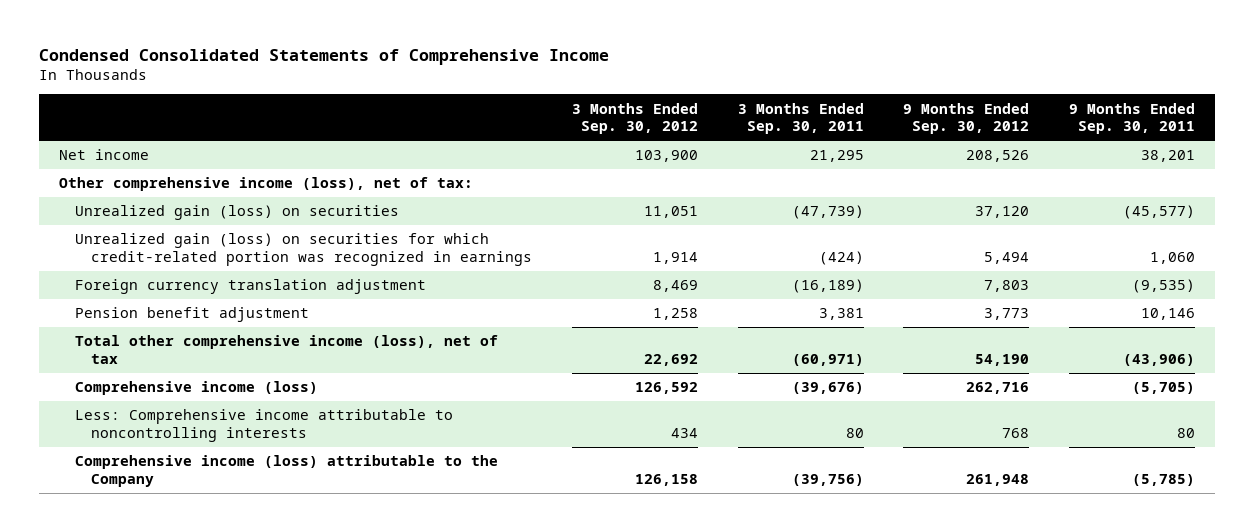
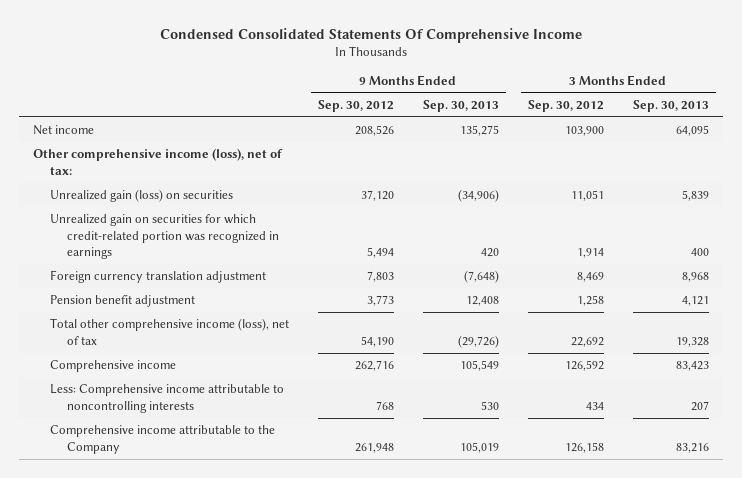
[38,48,609,65] Condensed Consolidated Statements of Comprehensive Income -> [160,27,583,43] Condensed Consolidated Statements Of Comprehensive Income
[737,102,864,134] 3 Months Ended Sep. 30, 2011 -> none
[1069,102,1196,134] 9 Months Ended Sep. 30, 2011 -> none
none -> [422,100,499,113] Sep. 30, 2013
none -> [632,100,709,113] Sep. 30, 2013
[74,233,533,266] Unrealized gain (loss) on securities for which credit-related portion was recognized in earnings -> [49,214,279,260] Unrealized gain on securities for which credit-related portion was recognized in earnings
[74,381,318,396] Comprehensive income (loss) -> [49,360,176,373] Comprehensive income
[74,455,498,487] Comprehensive income (loss) attributable to the Company -> [49,425,275,454] Comprehensive income attributable to the Company

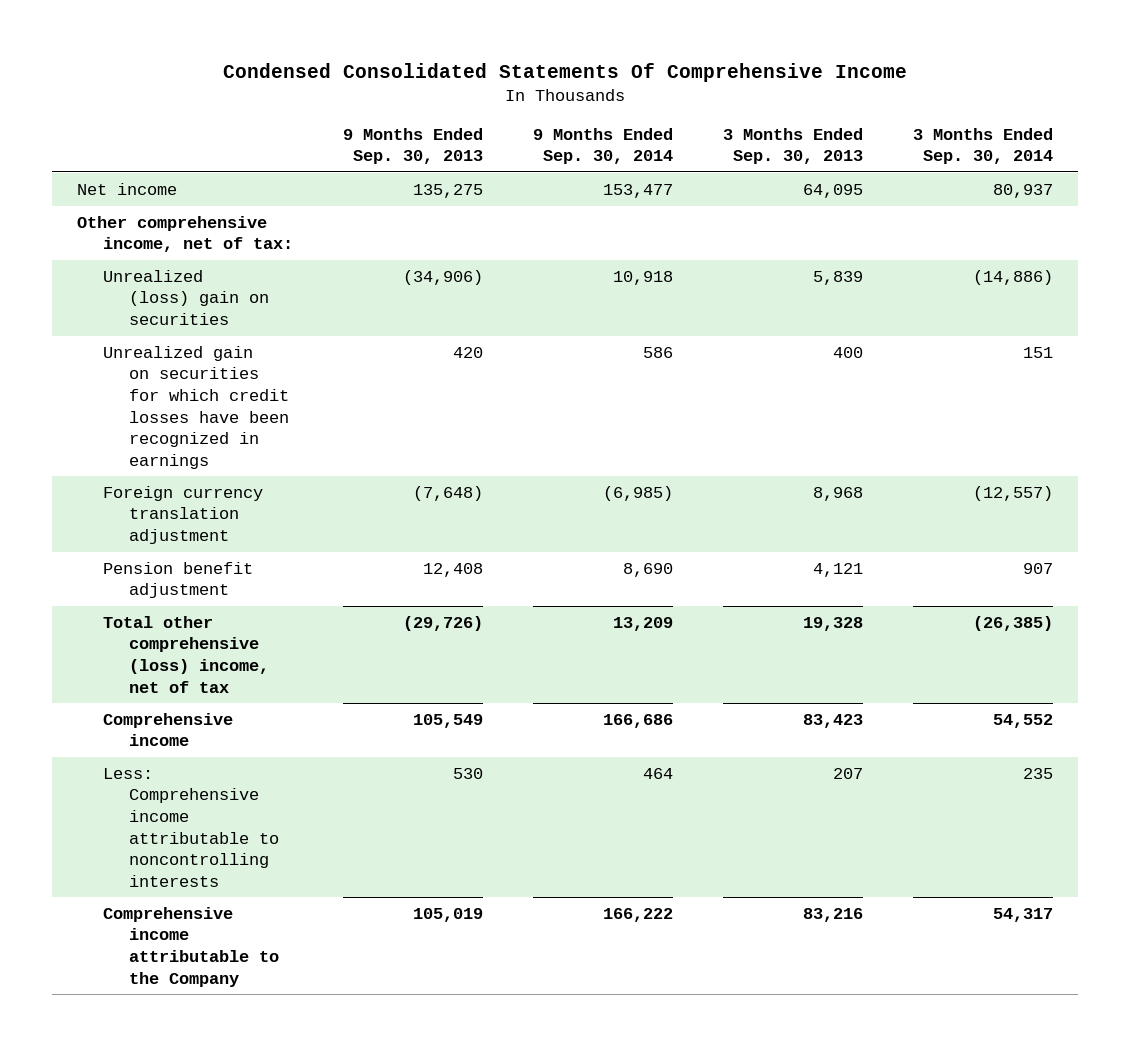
[317,100,394,113] Sep. 30, 2012 -> none
[527,100,604,113] Sep. 30, 2012 -> none
none -> [532,127,673,165] 9 Months Ended Sep. 30, 2014
none -> [912,127,1053,165] 3 Months Ended Sep. 30, 2014
[33,148,284,175] Other comprehensive income (loss), net of tax: -> [76,215,293,253] Other comprehensive income, net of tax:
[49,189,233,203] Unrealized gain (loss) on securities -> [102,269,270,326] Unrealized (loss) gain on securities
[49,214,279,260] Unrealized gain on securities for which credit-related portion was recognized in earnings -> [102,345,290,469] Unrealized gain on securities for which credit losses have been recognized in earnings
[49,318,289,345] Total other comprehensive income (loss), net of tax -> [102,615,270,693] Total other comprehensive (loss) income, net of tax

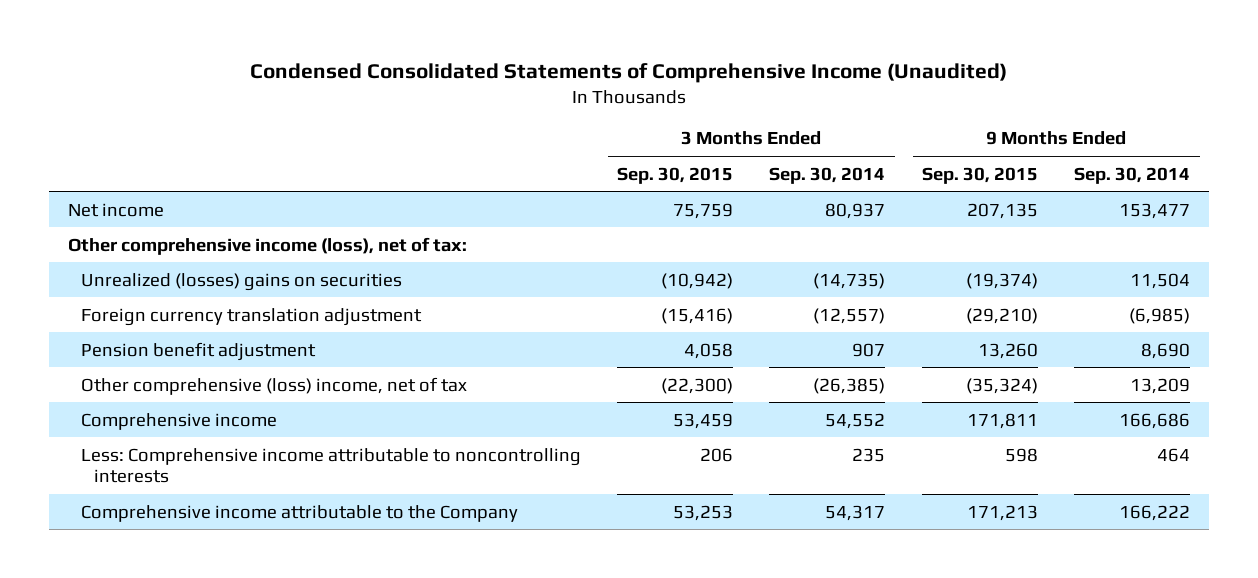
[222,62,907,82] Condensed Consolidated Statements Of Comprehensive Income -> [249,62,1007,83] Condensed Consolidated Statements of Comprehensive Income (Unaudited)
[342,127,483,165] 9 Months Ended Sep. 30, 2013 -> none
[722,127,863,165] 3 Months Ended Sep. 30, 2013 -> none
none -> [617,166,734,184] Sep. 30, 2015
none -> [921,166,1038,184] Sep. 30, 2015
[102,345,290,469] Unrealized gain on securities for which credit losses have been recognized in earnings -> none
[76,215,293,253] Other comprehensive income, net of tax: -> [67,236,467,255] Other comprehensive income (loss), net of tax:
[102,269,270,326] Unrealized (loss) gain on securities -> [80,272,402,291] Unrealized (losses) gains on securities
[612,270,673,285] 10,918 -> [1130,272,1191,289] 11,504
[972,269,1053,285] (14,886) -> [813,272,886,289] (14,735)
[102,615,270,693] Total other comprehensive (loss) income, net of tax -> [80,376,467,395] Other comprehensive (loss) income, net of tax

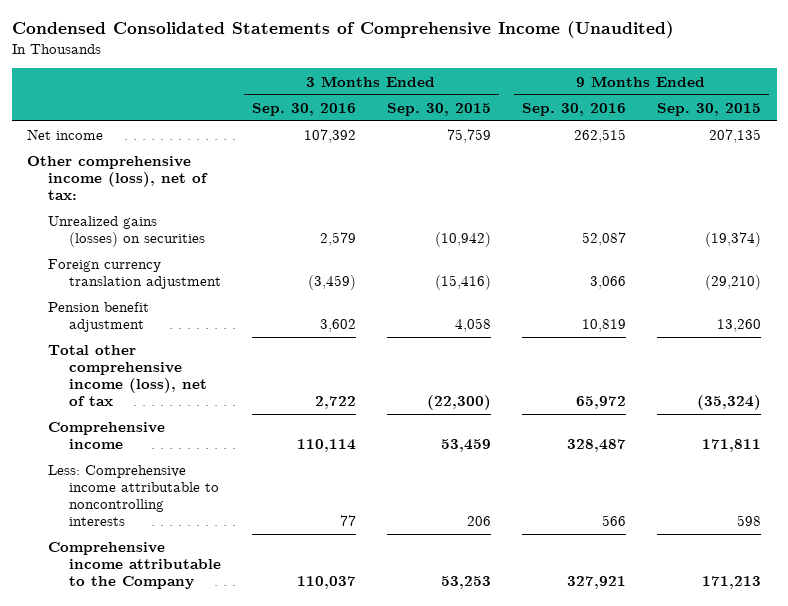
[769,166,886,184] Sep. 30, 2014 -> none
[1074,166,1191,184] Sep. 30, 2014 -> none
none -> [251,102,356,116] Sep. 30, 2016
none -> [521,102,626,116] Sep. 30, 2016
[80,272,402,291] Unrealized (losses) gains on securities -> [47,216,205,248] Unrealized gains (losses) on securities
[80,376,467,395] Other comprehensive (loss) income, net of tax -> [47,345,207,407] Total other comprehensive income (loss), net of tax

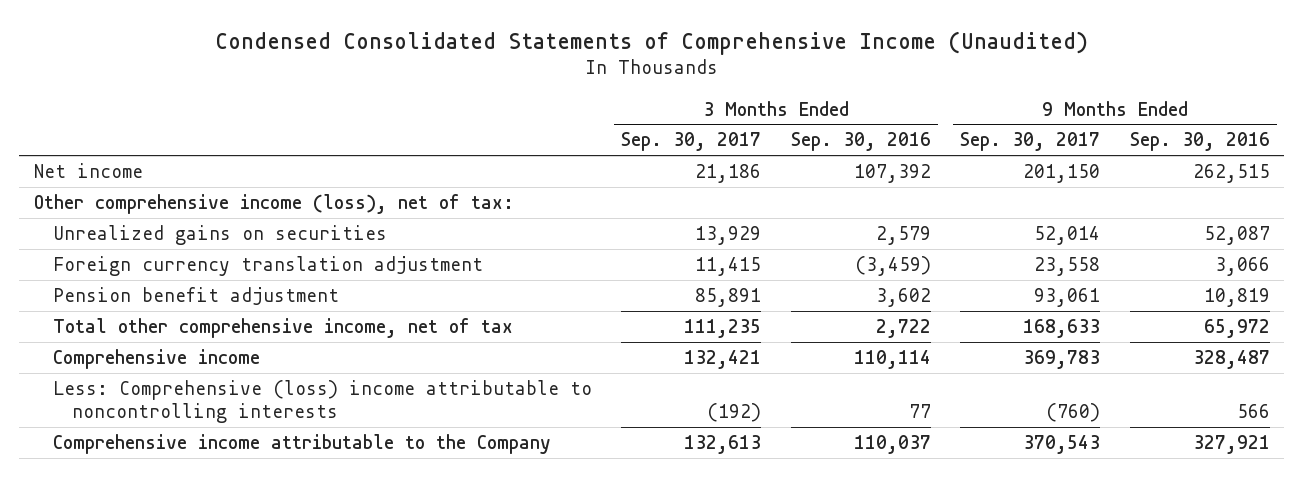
[386,102,491,116] Sep. 30, 2015 -> none
[656,102,761,116] Sep. 30, 2015 -> none
none -> [621,132,762,152] Sep. 30, 2017
none -> [960,132,1101,152] Sep. 30, 2017
[47,216,205,248] Unrealized gains (losses) on securities -> [52,225,387,246] Unrealized gains on securities
[47,345,207,407] Total other comprehensive income (loss), net of tax -> [52,318,513,339] Total other comprehensive income, net of tax
[47,465,219,527] Less: Comprehensive income attributable to noncontrolling interests -> [52,380,592,424] Less: Comprehensive (loss) income attributable to noncontrolling interests

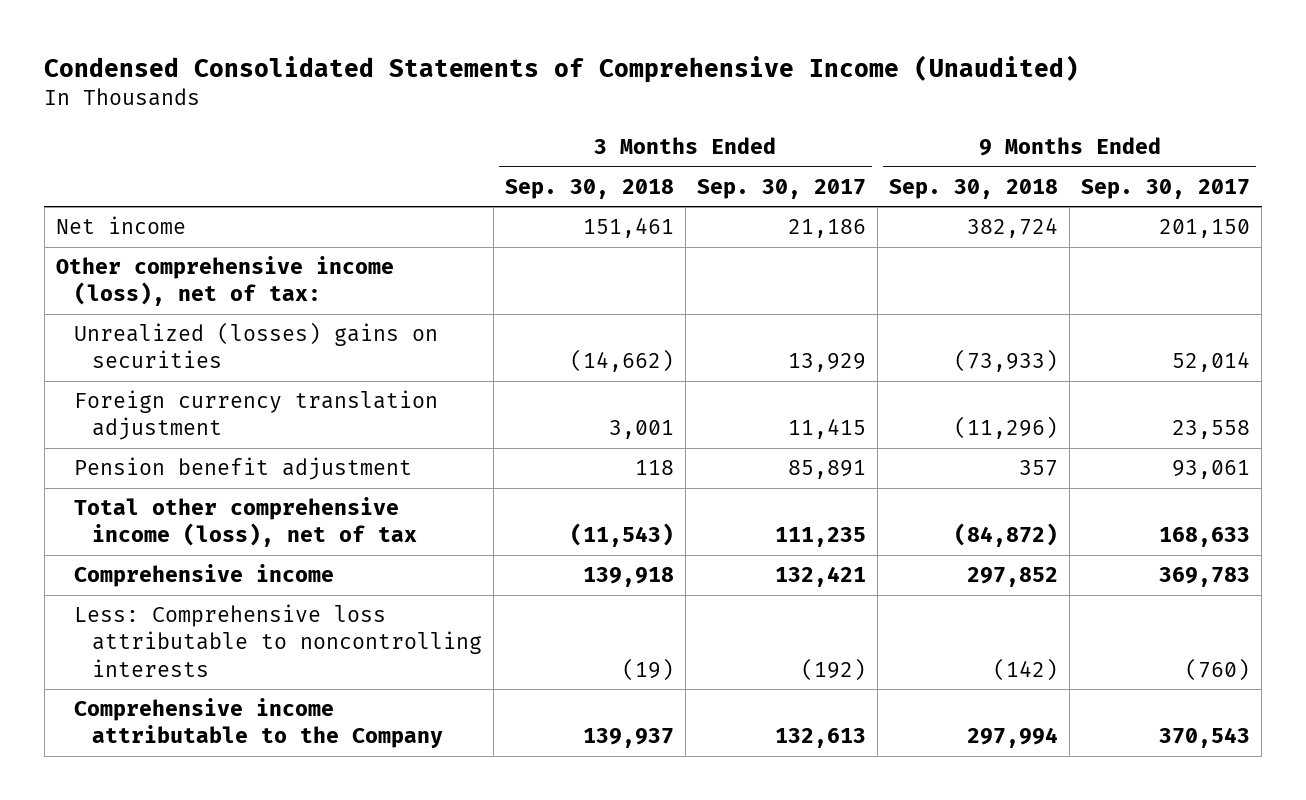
[790,132,931,152] Sep. 30, 2016 -> none
[1129,132,1270,152] Sep. 30, 2016 -> none
none -> [504,178,674,199] Sep. 30, 2018
none -> [889,178,1059,199] Sep. 30, 2018
[52,225,387,246] Unrealized gains on securities -> [73,322,438,369] Unrealized (losses) gains on securities
[52,318,513,339] Total other comprehensive income, net of tax -> [73,497,417,548] Total other comprehensive income (loss), net of tax
[52,380,592,424] Less: Comprehensive (loss) income attributable to noncontrolling interests -> [73,604,482,677] Less: Comprehensive loss attributable to noncontrolling interests

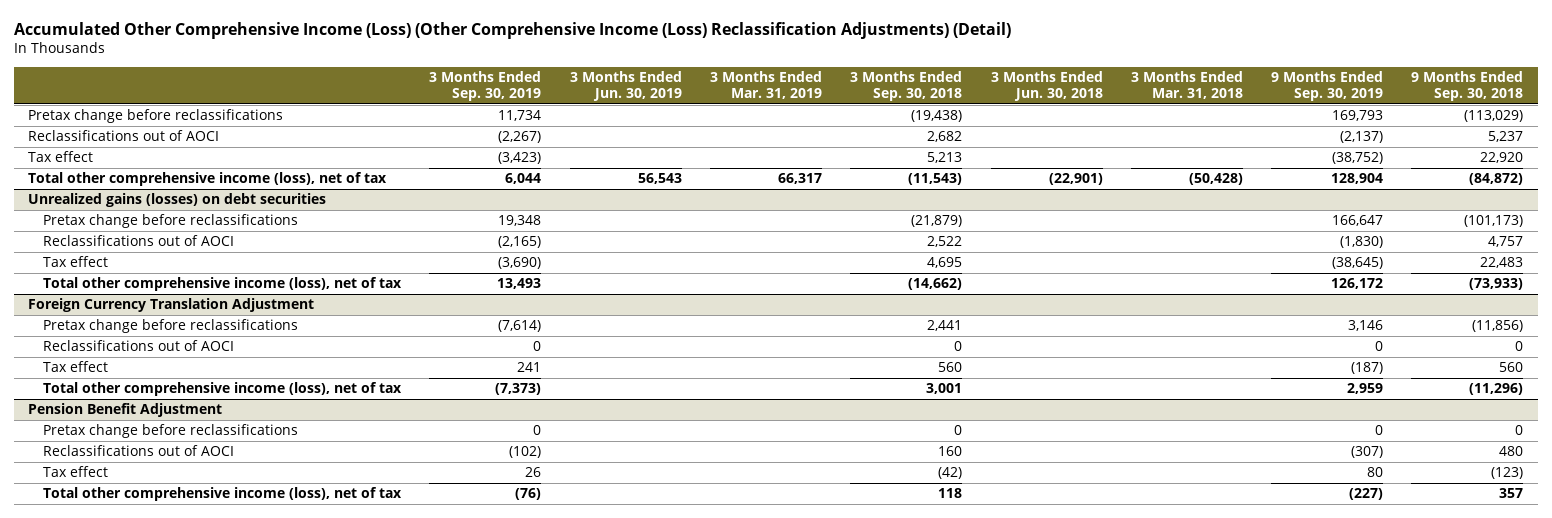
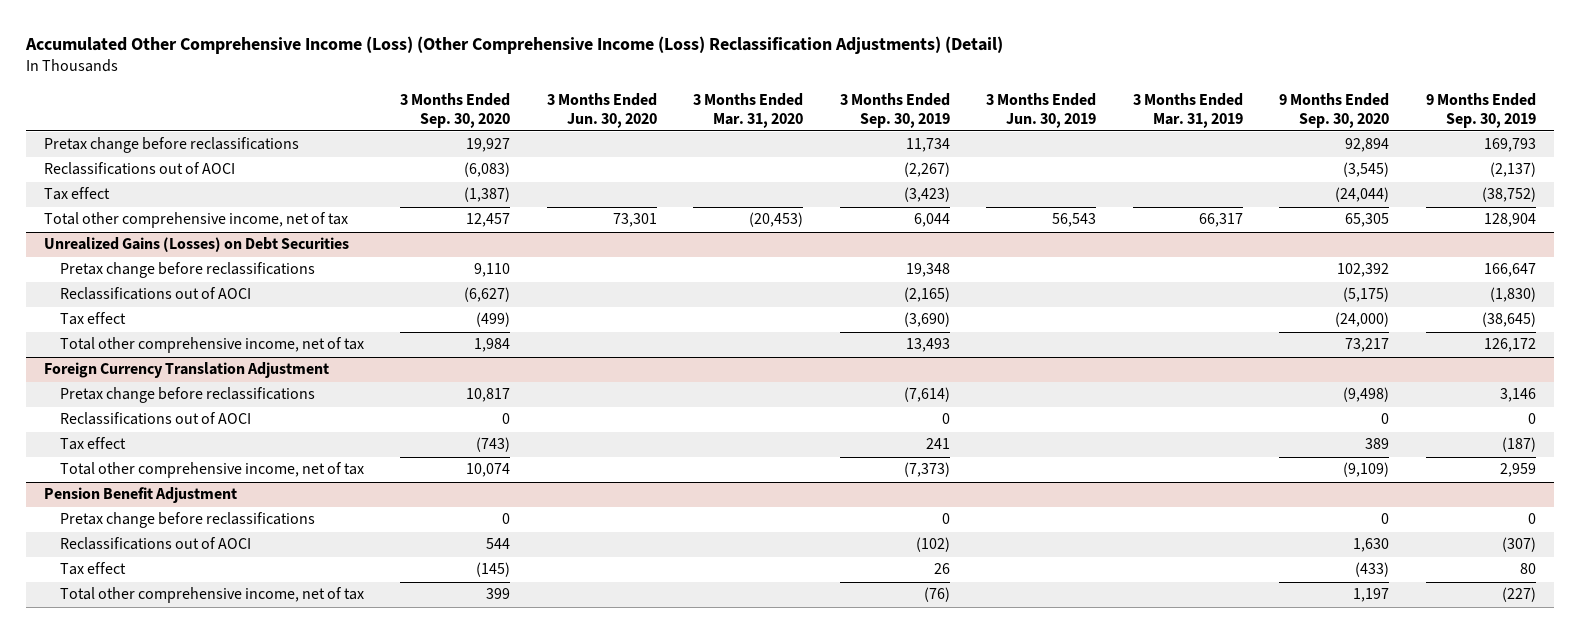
[850,70,963,102] 3 Months Ended Sep. 30, 2018 -> none
[990,70,1103,102] 3 Months Ended Jun. 30, 2018 -> none
[1130,70,1243,100] 3 Months Ended Mar. 31, 2018 -> none
[1411,70,1524,102] 9 Months Ended Sep. 30, 2018 -> none
none -> [400,92,511,128] 3 Months Ended Sep. 30, 2020
none -> [546,92,657,128] 3 Months Ended Jun. 30, 2020
none -> [693,92,804,128] 3 Months Ended Mar. 31, 2020
none -> [1279,92,1390,128] 9 Months Ended Sep. 30, 2020
[28,172,388,187] Total other comprehensive income (loss), net of tax -> [43,212,348,229] Total other comprehensive income, net of tax
[28,193,327,208] Unrealized gains (losses) on debt securities -> [43,237,349,253] Unrealized Gains (Losses) on Debt Securities
[42,277,402,292] Total other comprehensive income (loss), net of tax -> [59,337,364,354] Total other comprehensive income, net of tax
[42,382,402,397] Total other comprehensive income (loss), net of tax -> [59,462,364,479] Total other comprehensive income, net of tax
[42,487,402,502] Total other comprehensive income (loss), net of tax -> [59,587,364,604] Total other comprehensive income, net of tax

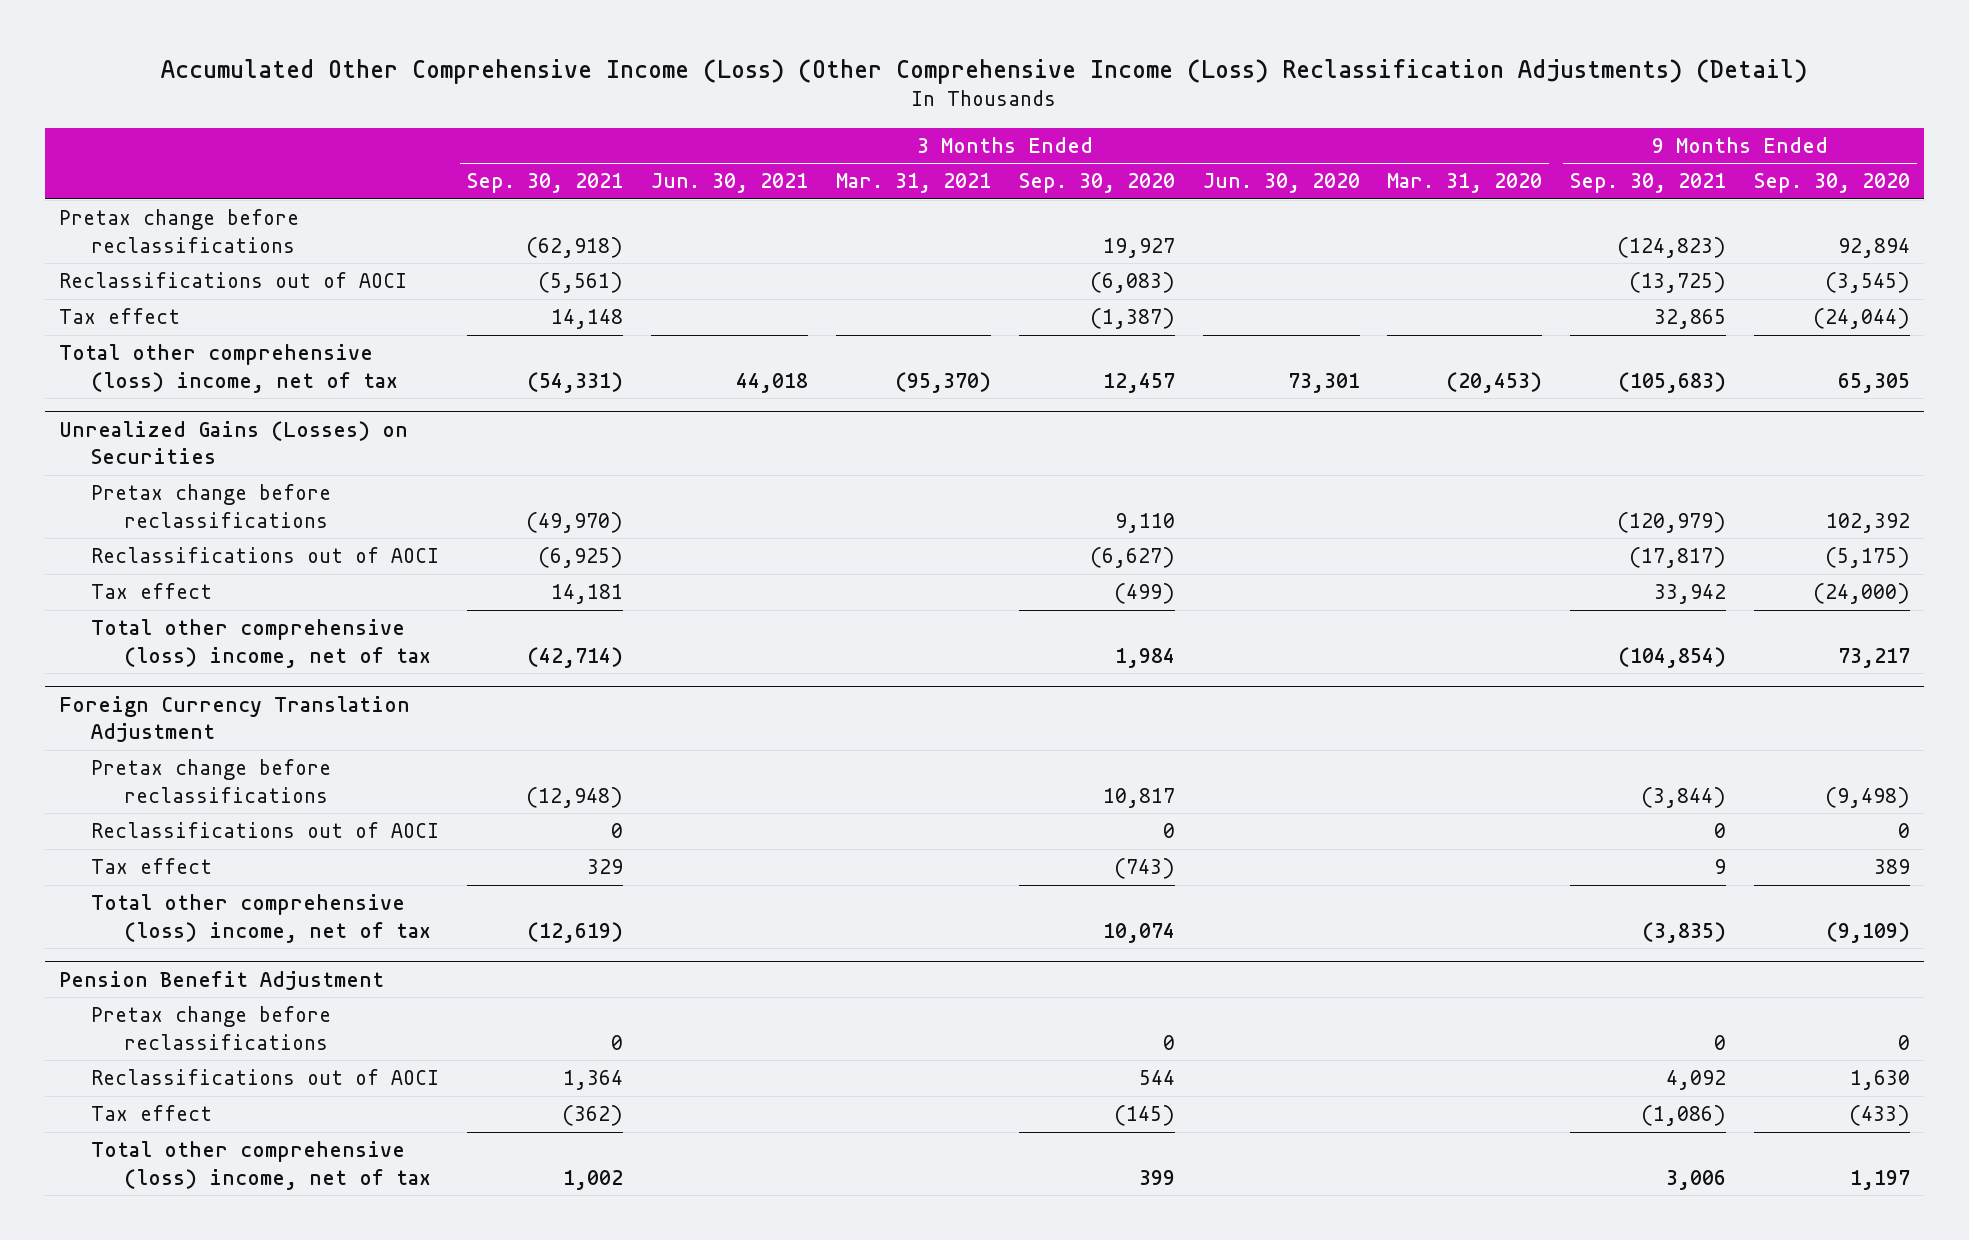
[839,92,950,128] 3 Months Ended Sep. 30, 2019 -> none
[986,92,1097,128] 3 Months Ended Jun. 30, 2019 -> none
[1132,92,1243,128] 3 Months Ended Mar. 31, 2019 -> none
[1425,92,1536,128] 9 Months Ended Sep. 30, 2019 -> none
none -> [467,173,624,194] Sep. 30, 2021
none -> [650,173,808,194] Jun. 30, 2021
none -> [835,173,991,194] Mar. 31, 2021
none -> [1570,173,1727,194] Sep. 30, 2021
[43,212,348,229] Total other comprehensive income, net of tax -> [58,344,399,393] Total other comprehensive (loss) income, net of tax
[43,237,349,253] Unrealized Gains (Losses) on Debt Securities -> [58,420,408,465] Unrealized Gains (Losses) on Securities
[59,337,364,354] Total other comprehensive income, net of tax -> [91,619,431,668] Total other comprehensive (loss) income, net of tax
[59,462,364,479] Total other comprehensive income, net of tax -> [91,894,431,943] Total other comprehensive (loss) income, net of tax
[59,587,364,604] Total other comprehensive income, net of tax -> [91,1141,431,1190] Total other comprehensive (loss) income, net of tax

